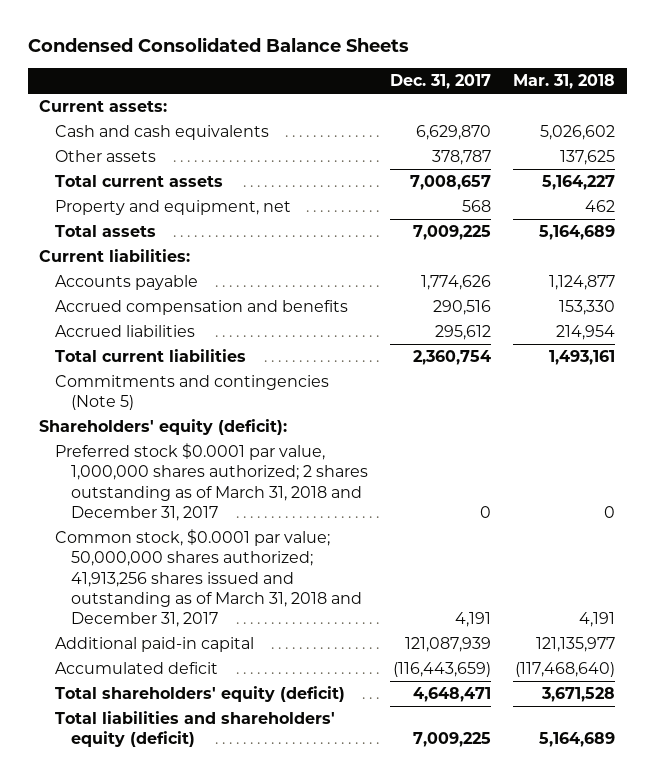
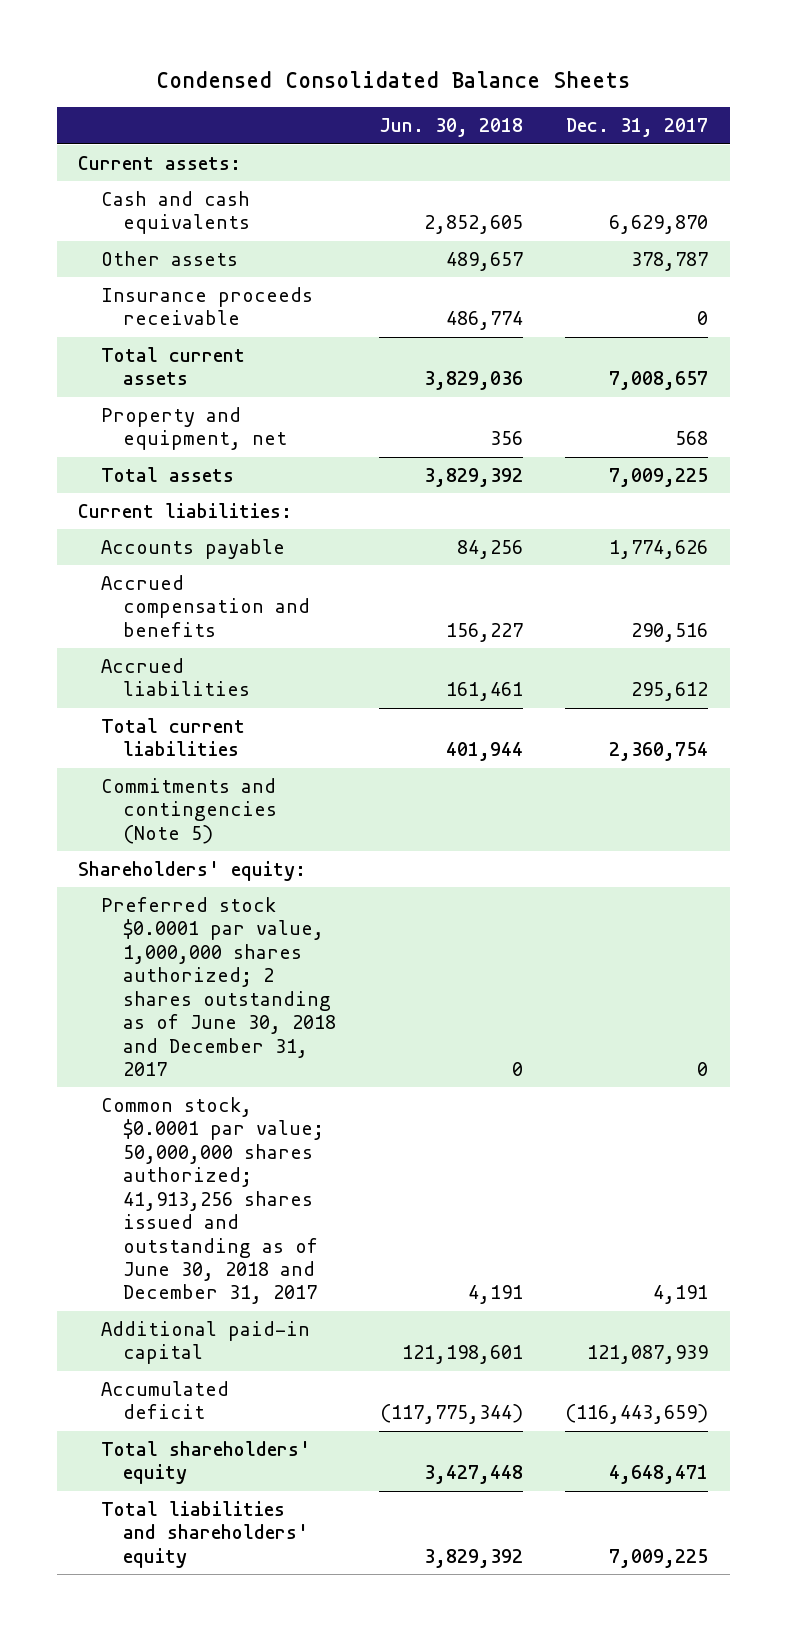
[513,74,616,90] Mar. 31, 2018 -> none
none -> [378,118,523,138] Jun. 30, 2018
none -> [100,287,313,326] Insurance proceeds receivable
[38,419,287,436] Shareholders' equity (deficit): -> [78,861,307,882] Shareholders' equity:
[54,443,369,521] Preferred stock $0.0001 par value, 1,000,000 shares authorized; 2 shares outstanding as of March 31, 2018 and December 31, 2017 -> [100,897,336,1076] Preferred stock $0.0001 par value, 1,000,000 shares authorized; 2 shares outstanding as of June 30, 2018 and December 31, 2017
[54,529,363,628] Common stock, $0.0001 par value; 50,000,000 shares authorized; 41,913,256 shares issued and outstanding as of March 31, 2018 and December 31, 2017 -> [100,1097,324,1305] Common stock, $0.0001 par value; 50,000,000 shares authorized; 41,913,256 shares issued and outstanding as of June 30, 2018 and December 31, 2017
[54,686,345,703] Total shareholders' equity (deficit) -> [100,1441,311,1485] Total shareholders' equity
[54,711,335,748] Total liabilities and shareholders' equity (deficit) -> [100,1501,309,1568] Total liabilities and shareholders' equity

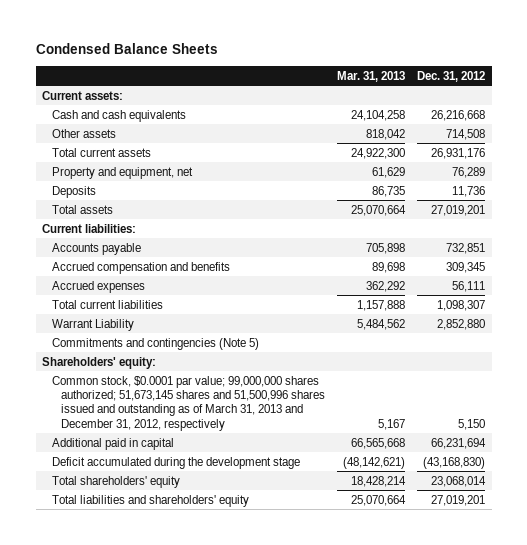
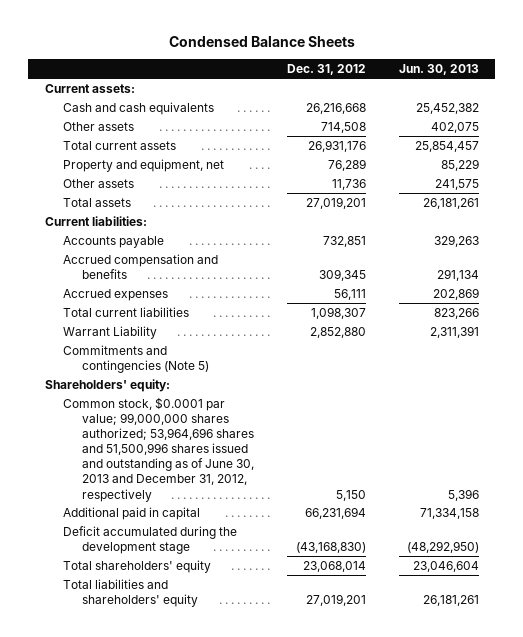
[337,70,406,82] Mar. 31, 2013 -> none
none -> [398,64,479,76] Jun. 30, 2013
[51,185,96,198] Deposits -> [63,178,135,188] Other assets
[51,375,326,431] Common stock, $0.0001 par value; 99,000,000 shares authorized; 51,673,145 shares and 51,500,996 shares issued and outstanding as of March 31, 2013 and December 31, 2012, respectively -> [63,396,254,502] Common stock, $0.0001 par value; 99,000,000 shares authorized; 53,964,696 shares and 51,500,996 shares issued and outstanding as of June 30, 2013 and December 31, 2012, respectively

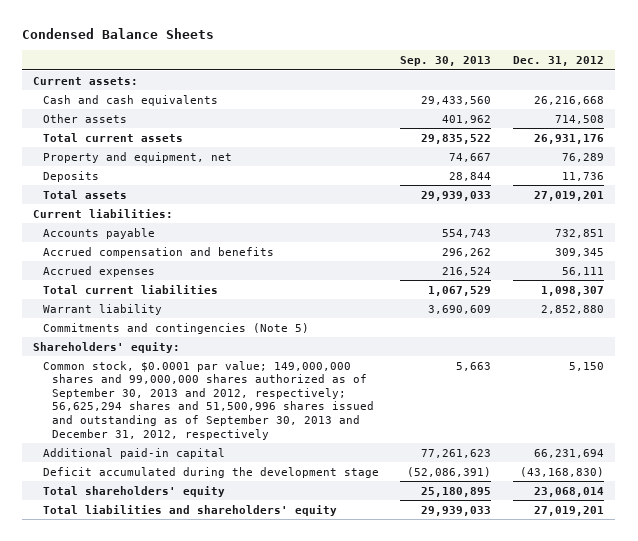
[398,64,479,76] Jun. 30, 2013 -> none
none -> [400,56,492,67] Sep. 30, 2013
[63,178,135,188] Other assets -> [42,170,99,182] Deposits
[63,325,158,339] Warrant Liability -> [42,303,162,315] Warrant liability
[63,396,254,502] Common stock, $0.0001 par value; 99,000,000 shares authorized; 53,964,696 shares and 51,500,996 shares issued and outstanding as of June 30, 2013 and December 31, 2012, respectively -> [42,360,374,440] Common stock, $0.0001 par value; 149,000,000 shares and 99,000,000 shares authorized as of September 30, 2013 and 2012, respectively; 56,625,294 shares and 51,500,996 shares issued and outstanding as of September 30, 2013 and December 31, 2012, respectively
[63,506,201,520] Additional paid in capital -> [42,447,225,459] Additional paid-in capital

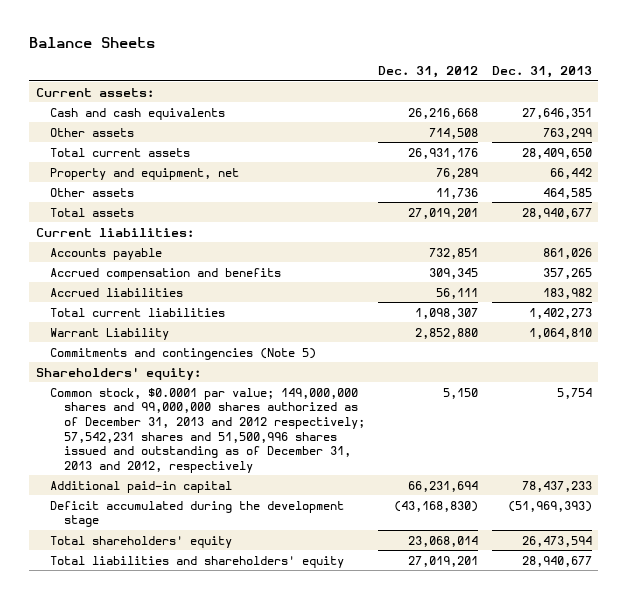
[22,28,215,40] Condensed Balance Sheets -> [29,37,156,49] Balance Sheets
[400,56,492,67] Sep. 30, 2013 -> none
none -> [491,65,592,78] Dec. 31, 2013
[42,170,99,182] Deposits -> [50,187,135,197] Other assets
[42,265,155,277] Accrued expenses -> [50,287,184,297] Accrued liabilities
[42,303,162,315] Warrant liability -> [50,327,170,340] Warrant Liability
[42,360,374,440] Common stock, $0.0001 par value; 149,000,000 shares and 99,000,000 shares authorized as of September 30, 2013 and 2012, respectively; 56,625,294 shares and 51,500,996 shares issued and outstanding as of September 30, 2013 and December 31, 2012, respectively -> [50,387,366,473] Common stock, $0.0001 par value; 149,000,000 shares and 99,000,000 shares authorized as of December 31, 2013 and 2012 respectively; 57,542,231 shares and 51,500,996 shares issued and outstanding as of December 31, 2013 and 2012, respectively

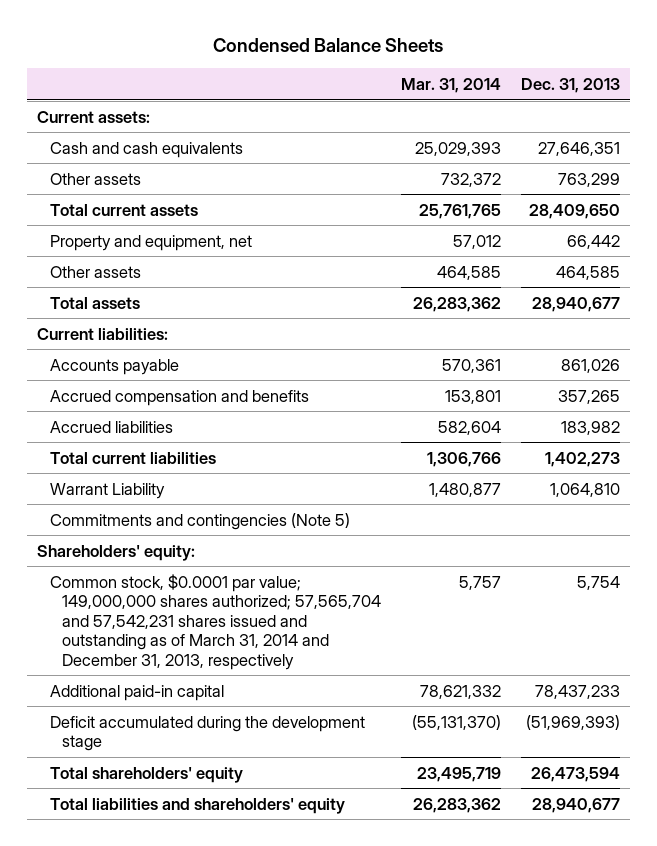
[29,37,156,49] Balance Sheets -> [213,38,444,53] Condensed Balance Sheets
[378,65,479,78] Dec. 31, 2012 -> none
none -> [401,78,502,94] Mar. 31, 2014
[50,387,366,473] Common stock, $0.0001 par value; 149,000,000 shares and 99,000,000 shares authorized as of December 31, 2013 and 2012 respectively; 57,542,231 shares and 51,500,996 shares issued and outstanding as of December 31, 2013 and 2012, respectively -> [49,573,382,670] Common stock, $0.0001 par value; 149,000,000 shares authorized; 57,565,704 and 57,542,231 shares issued and outstanding as of March 31, 2014 and December 31, 2013, respectively

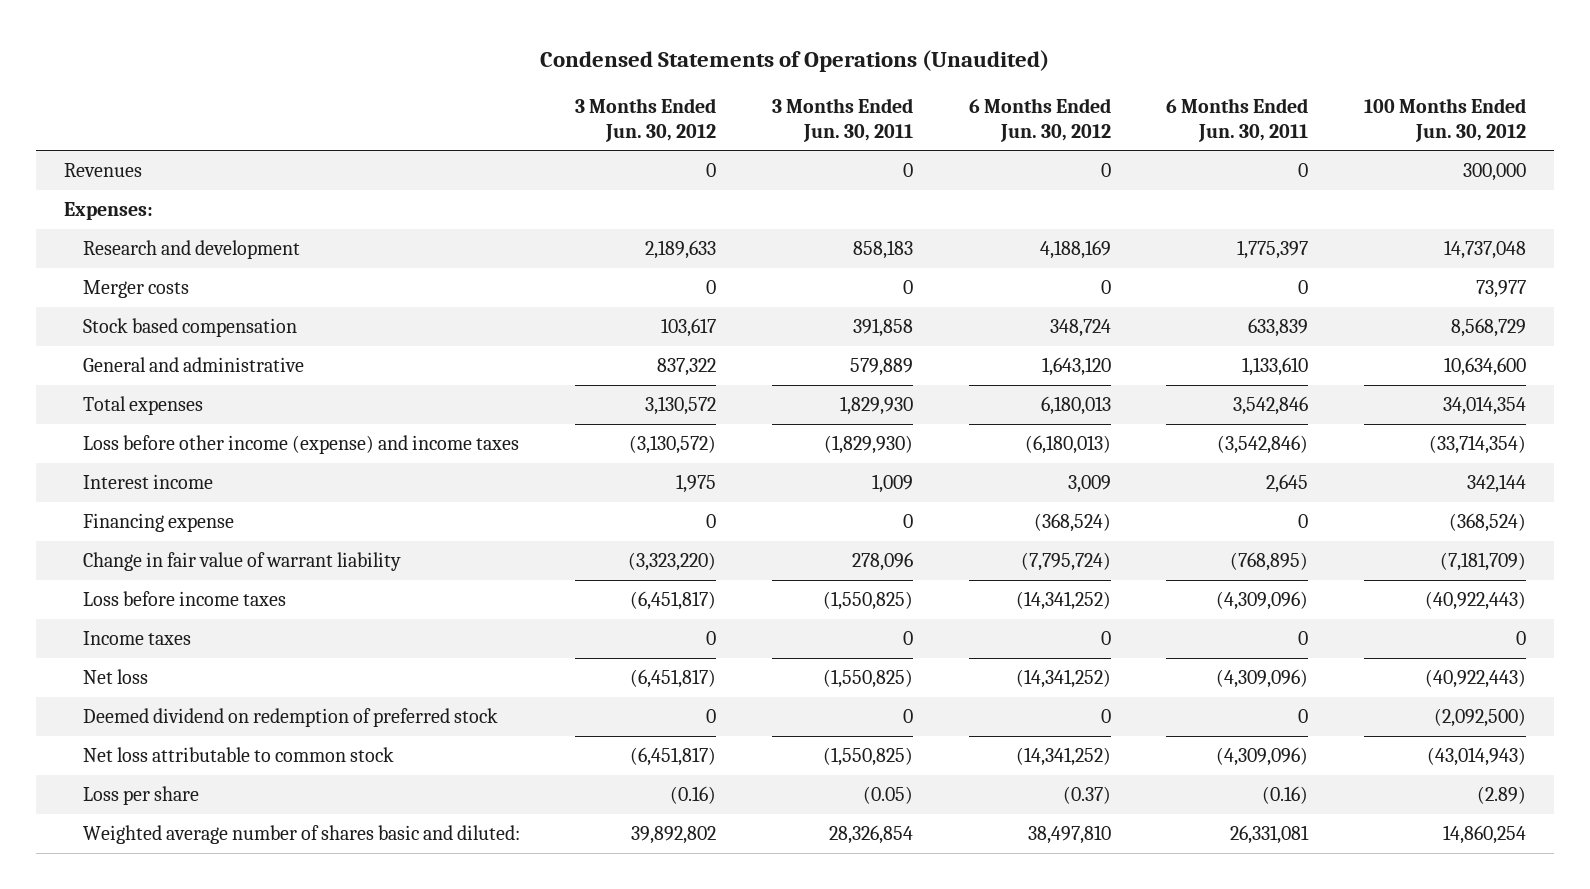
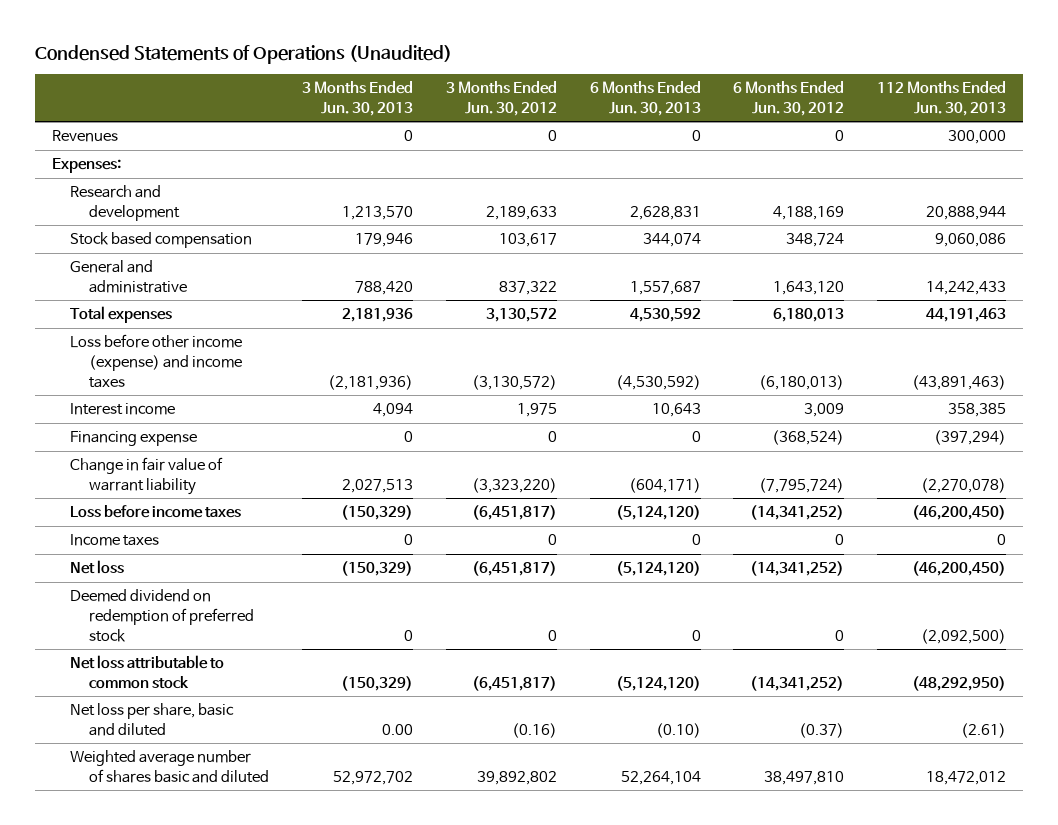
[771,98,913,142] 3 Months Ended Jun. 30, 2011 -> none
[1166,98,1309,142] 6 Months Ended Jun. 30, 2011 -> none
[1363,98,1526,142] 100 Months Ended Jun. 30, 2012 -> none
none -> [301,81,413,117] 3 Months Ended Jun. 30, 2013
none -> [589,81,701,117] 6 Months Ended Jun. 30, 2013
none -> [877,81,1007,117] 112 Months Ended Jun. 30, 2013
[82,280,189,299] Merger costs -> none
[82,786,199,806] Loss per share -> [70,703,235,736] Net loss per share, basic and diluted
[82,825,520,845] Weighted average number of shares basic and diluted: -> [70,750,269,783] Weighted average number of shares basic and diluted

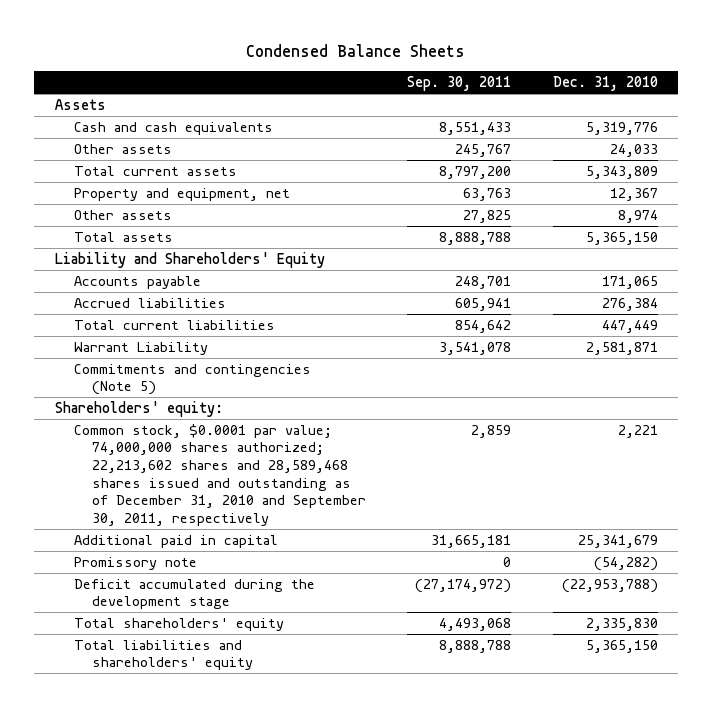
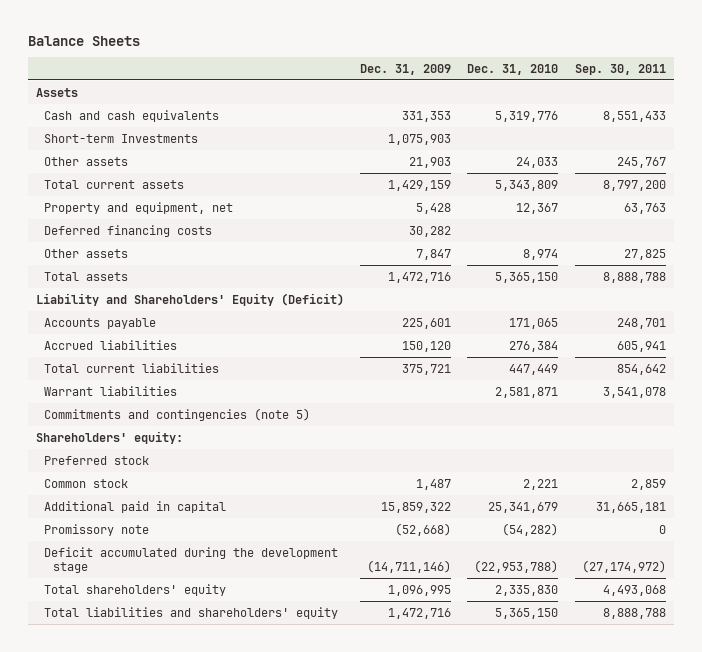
[246,43,466,57] Condensed Balance Sheets -> [27,35,140,46] Balance Sheets
none -> [360,63,452,75] Dec. 31, 2009
none -> [44,133,199,143] Short-term Investments
none -> [44,224,213,237] Deferred financing costs
[55,251,326,268] Liability and Shareholders' Equity -> [35,292,344,306] Liability and Shareholders' Equity (Deficit)
[73,341,208,355] Warrant Liability -> [44,385,178,396] Warrant liabilities
[73,363,311,396] Commitments and contingencies (Note 5) -> [44,407,311,421] Commitments and contingencies (note 5)
none -> [44,455,150,465] Preferred stock
[73,423,366,526] Common stock, $0.0001 par value; 74,000,000 shares authorized; 22,213,602 shares and 28,589,468 shares issued and outstanding as of December 31, 2010 and September 30, 2011, respectively -> [44,478,129,488] Common stock

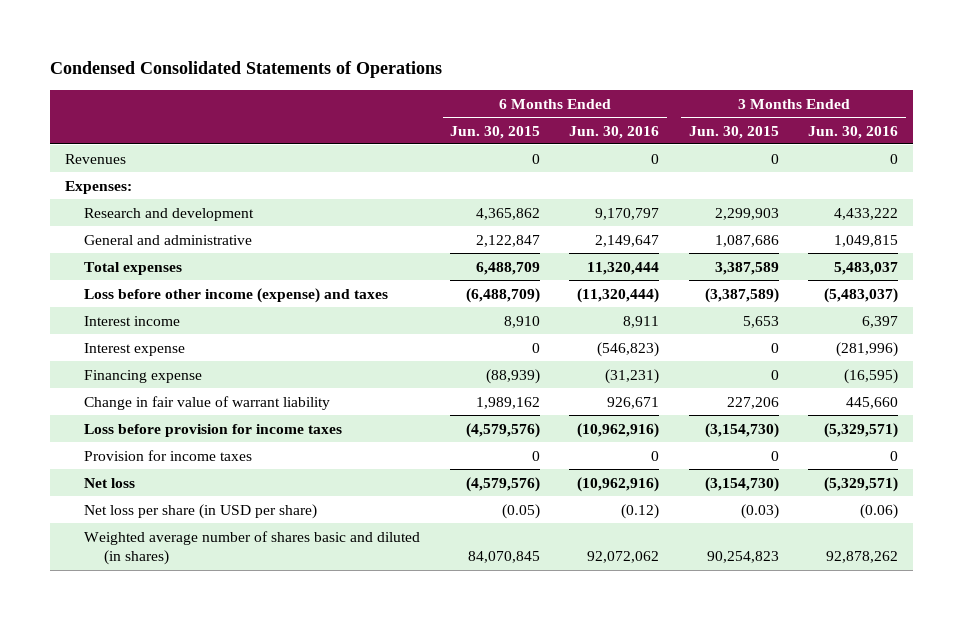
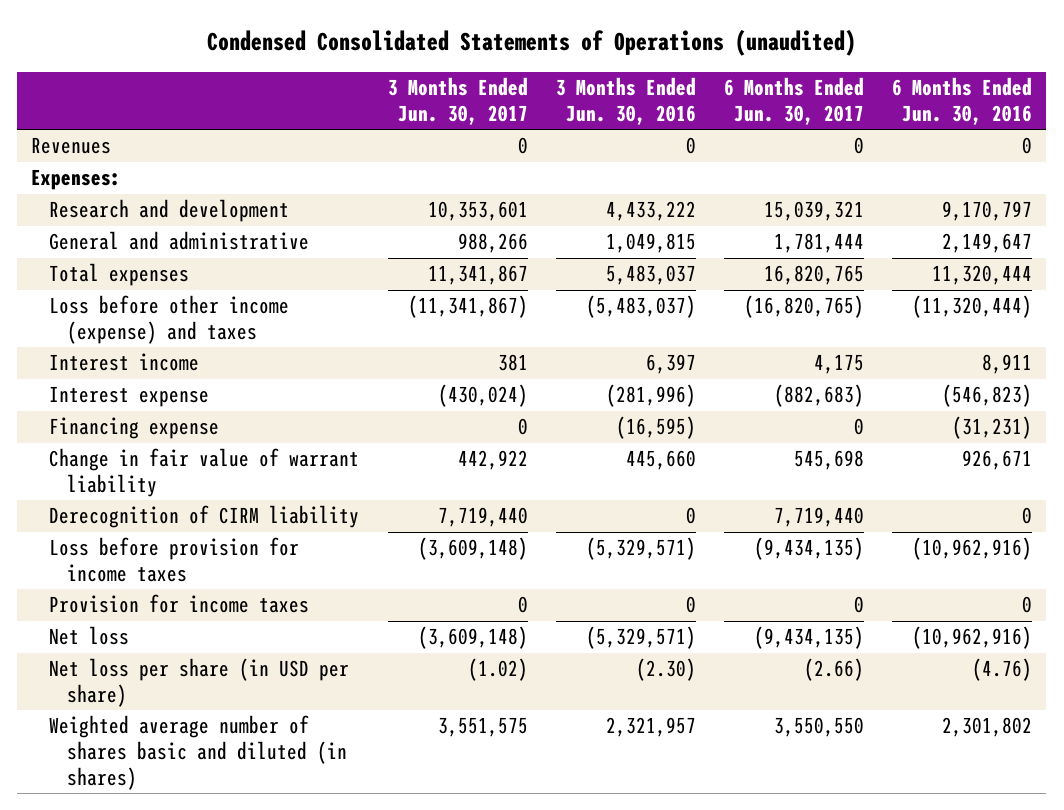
[49,61,442,79] Condensed Consolidated Statements of Operations -> [206,29,856,57] Condensed Consolidated Statements of Operations (unaudited)
[449,125,540,139] Jun. 30, 2015 -> none
[688,125,779,139] Jun. 30, 2015 -> none
none -> [387,77,528,125] 3 Months Ended Jun. 30, 2017
none -> [724,77,865,125] 6 Months Ended Jun. 30, 2017
none -> [49,505,360,529] Derecognition of CIRM liability
[621,503,660,519] (0.12) -> [972,658,1033,682] (4.76)
[860,503,899,519] (0.06) -> [635,658,696,682] (2.30)
[587,551,660,564] 92,072,062 -> [942,717,1033,738] 2,301,802
[826,551,899,564] 92,878,262 -> [605,717,696,738] 2,321,957

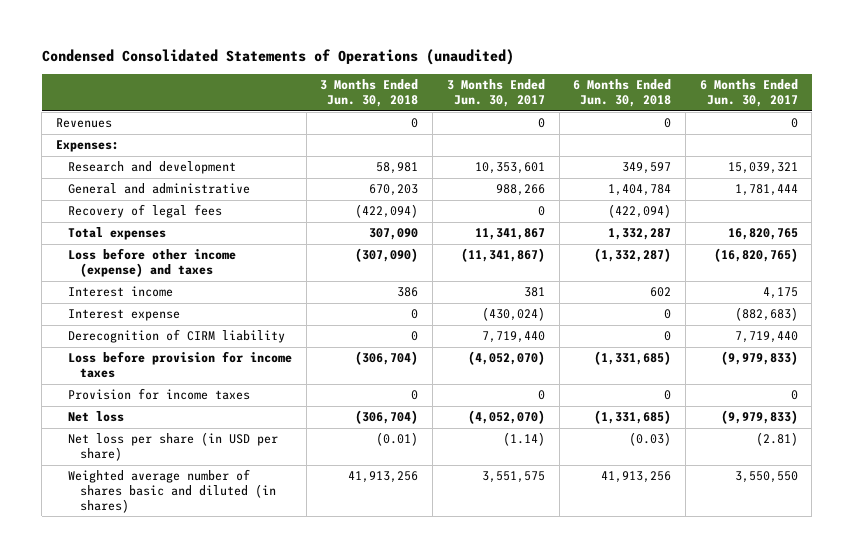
[555,77,696,125] 3 Months Ended Jun. 30, 2016 -> none
[892,77,1033,125] 6 Months Ended Jun. 30, 2016 -> none
none -> [320,79,419,107] 3 Months Ended Jun. 30, 2018
none -> [573,79,672,107] 6 Months Ended Jun. 30, 2018
none -> [68,204,223,219] Recovery of legal fees
[49,417,220,440] Financing expense -> none
[49,448,360,497] Change in fair value of warrant liability -> none
[417,537,528,561] (3,609,148) -> [467,351,545,366] (4,052,070)
[754,537,865,561] (9,434,135) -> [720,351,798,366] (9,979,833)
[417,626,528,650] (3,609,148) -> [467,410,545,425] (4,052,070)
[754,626,865,650] (9,434,135) -> [720,410,798,425] (9,979,833)
[467,658,528,682] (1.02) -> [502,432,545,447] (1.14)
[804,658,865,682] (2.66) -> [755,432,798,447] (2.81)

